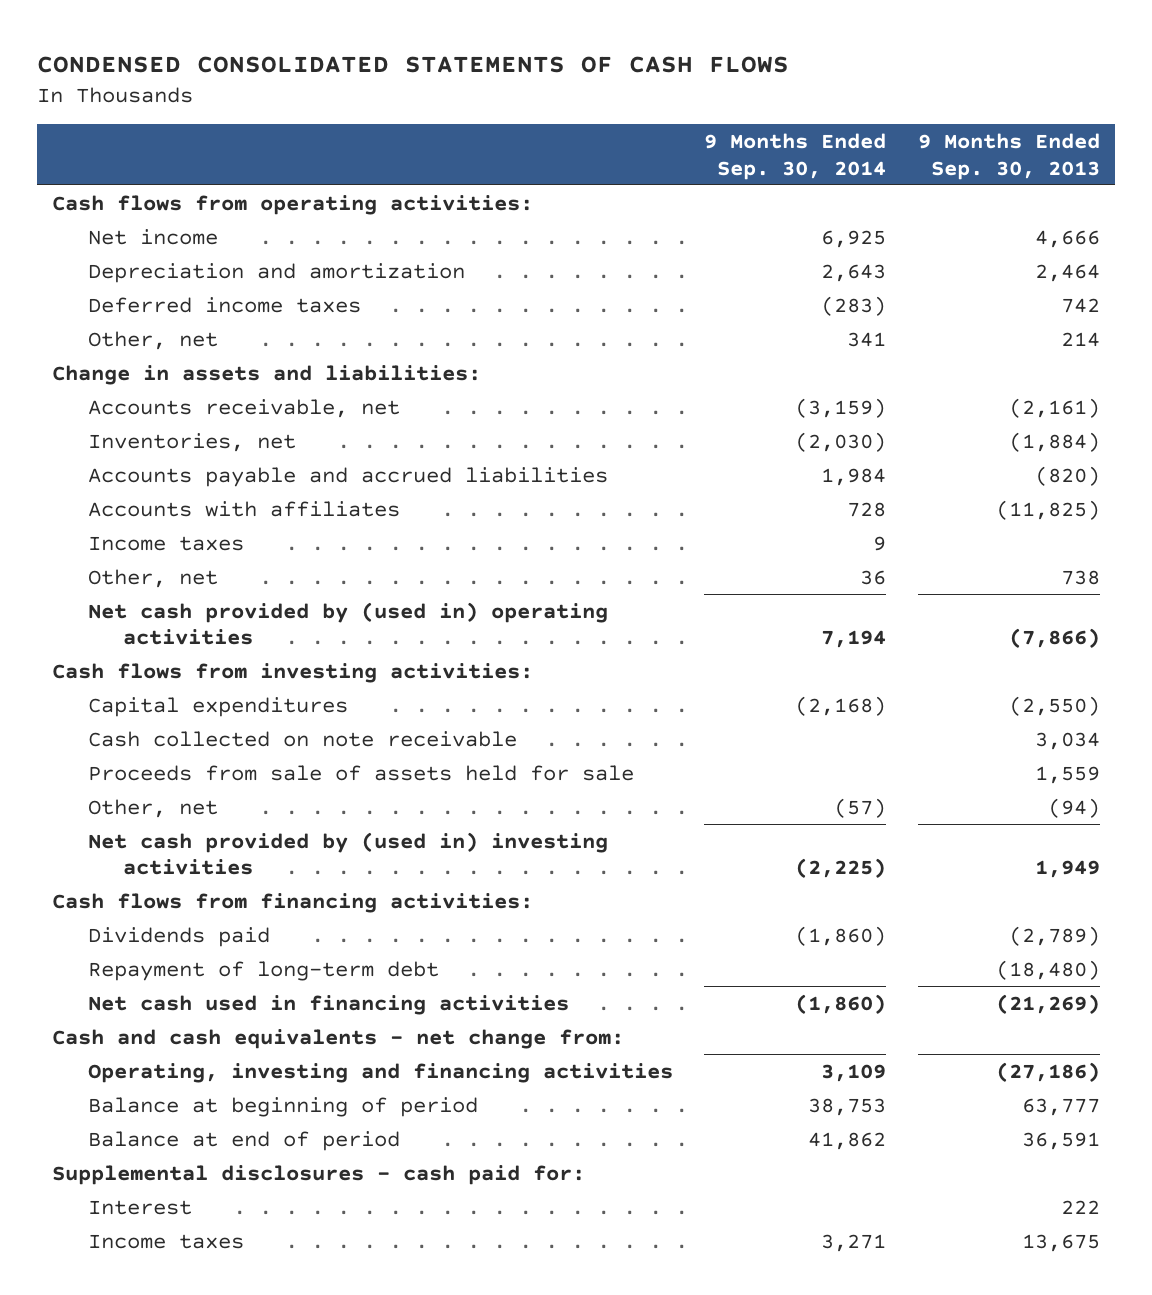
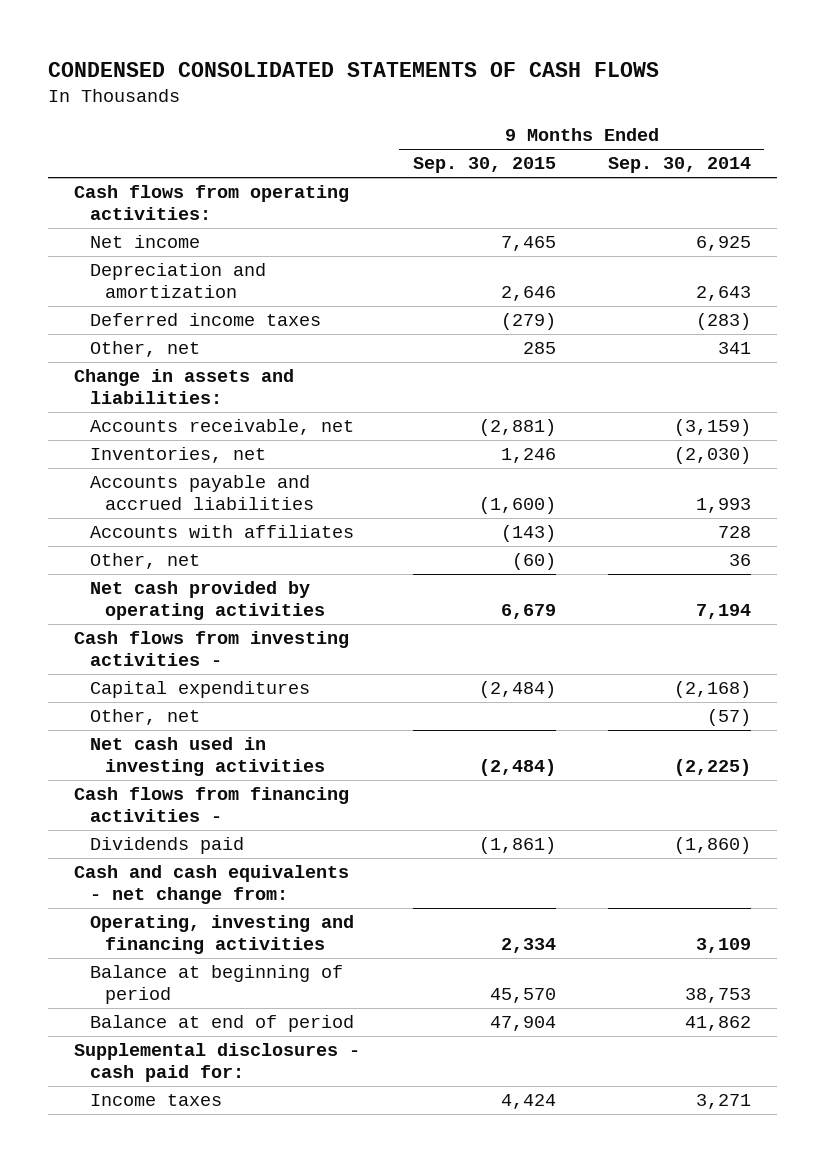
[917,132,1100,180] 9 Months Ended Sep. 30, 2013 -> none
none -> [412,157,556,174] Sep. 30, 2015
[821,467,887,486] 1,984 -> [696,498,752,514] 1,993
[87,535,244,551] Income taxes -> none
[87,601,608,646] Net cash provided by (used in) operating activities -> [89,581,325,621] Net cash provided by operating activities
[52,662,534,683] Cash flows from investing activities: -> [74,631,350,667] Cash flows from investing activities -
[87,730,517,747] Cash collected on note receivable -> none
[87,764,634,781] Proceeds from sale of assets held for sale -> none
[87,831,608,876] Net cash provided by (used in) investing activities -> [89,737,325,777] Net cash used in investing activities
[52,892,534,913] Cash flows from financing activities: -> [74,787,350,823] Cash flows from financing activities -
[87,960,439,981] Repayment of long-term debt -> none
[87,994,569,1015] Net cash used in financing activities -> none
[87,1199,192,1215] Interest -> none

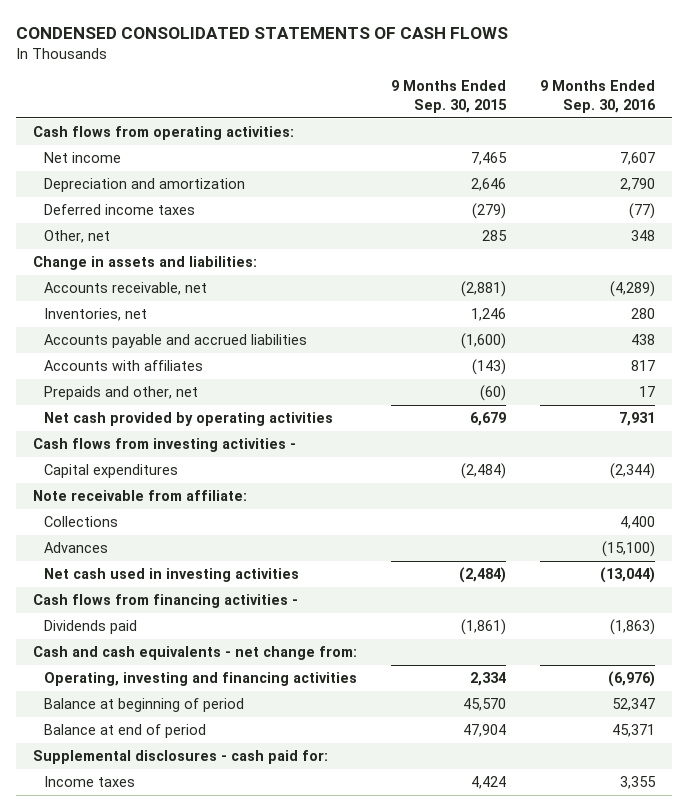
[608,157,752,174] Sep. 30, 2014 -> none
none -> [539,80,656,113] 9 Months Ended Sep. 30, 2016
[89,553,200,570] Other, net -> [43,386,198,401] Prepaids and other, net
[89,709,200,726] Other, net -> none
none -> [33,490,248,502] Note receivable from affiliate:
none -> [43,516,118,528] Collections
none -> [43,542,108,554] Advances

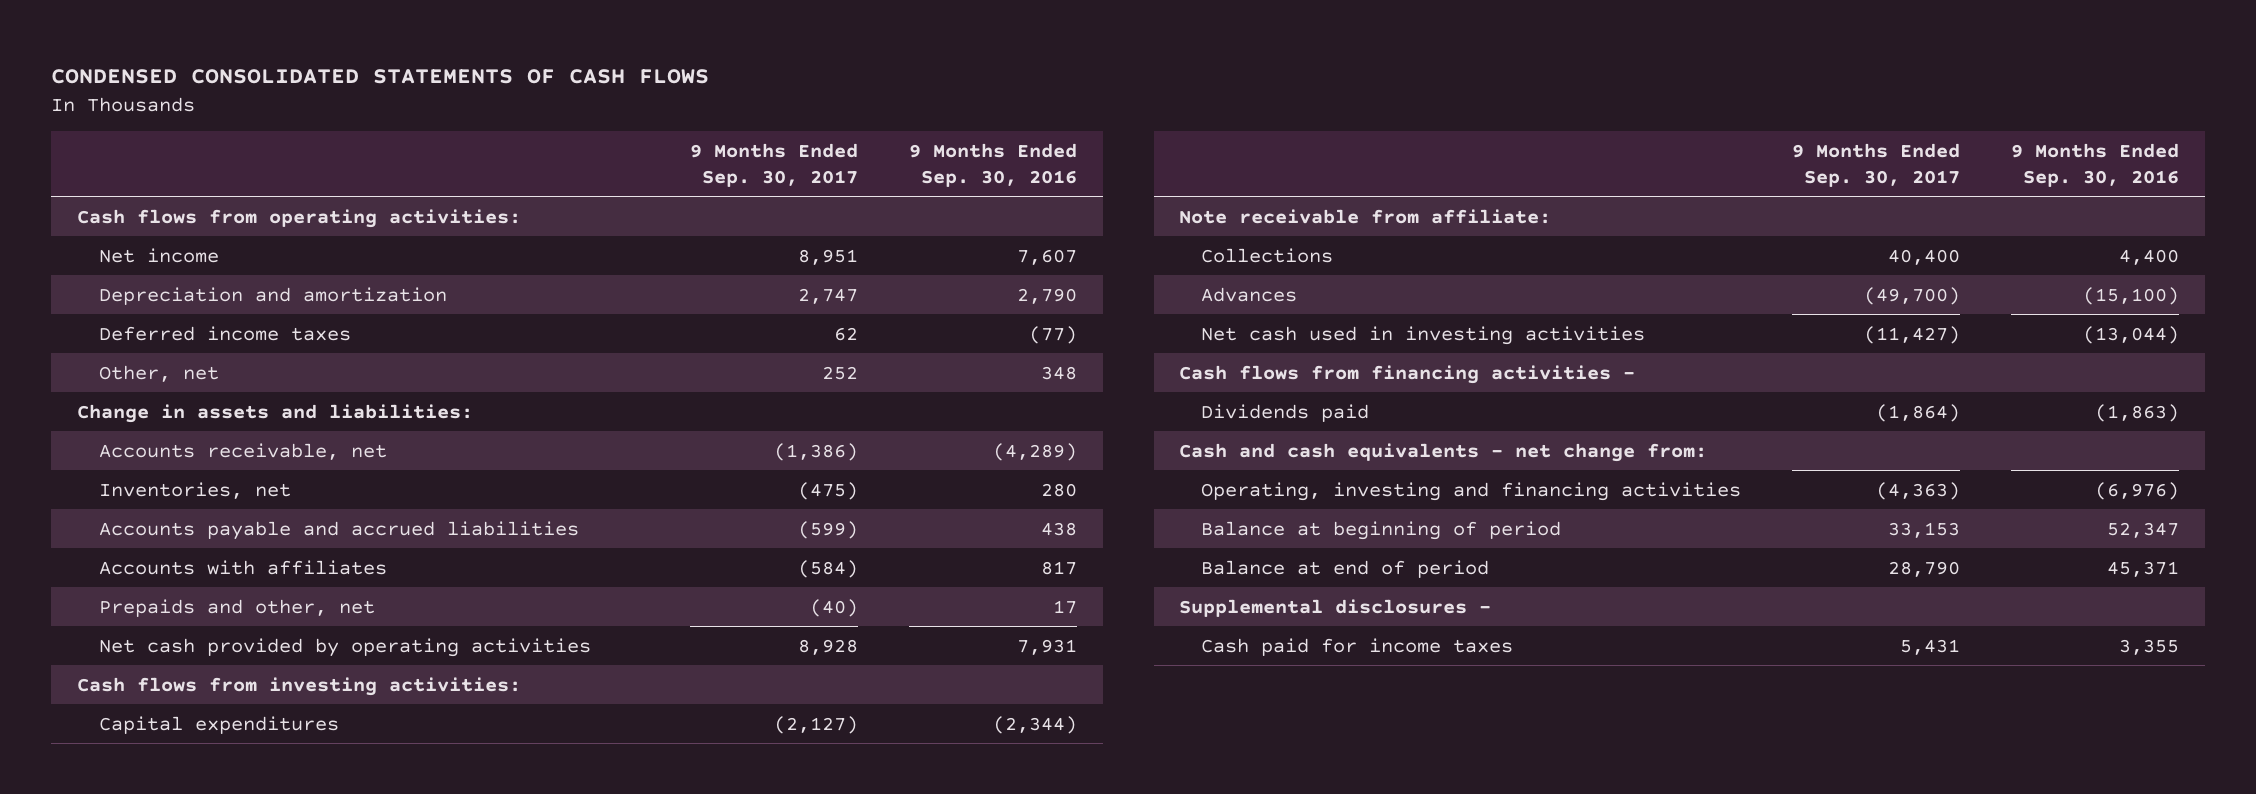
[391,80,508,113] 9 Months Ended Sep. 30, 2015 -> none
none -> [689,142,858,187] 9 Months Ended Sep. 30, 2017
[33,438,297,453] Cash flows from investing activities - -> [77,676,522,696] Cash flows from investing activities:
[33,750,329,765] Supplemental disclosures - cash paid for: -> [1179,598,1492,617] Supplemental disclosures -
[43,776,135,788] Income taxes -> [1201,637,1514,656] Cash paid for income taxes

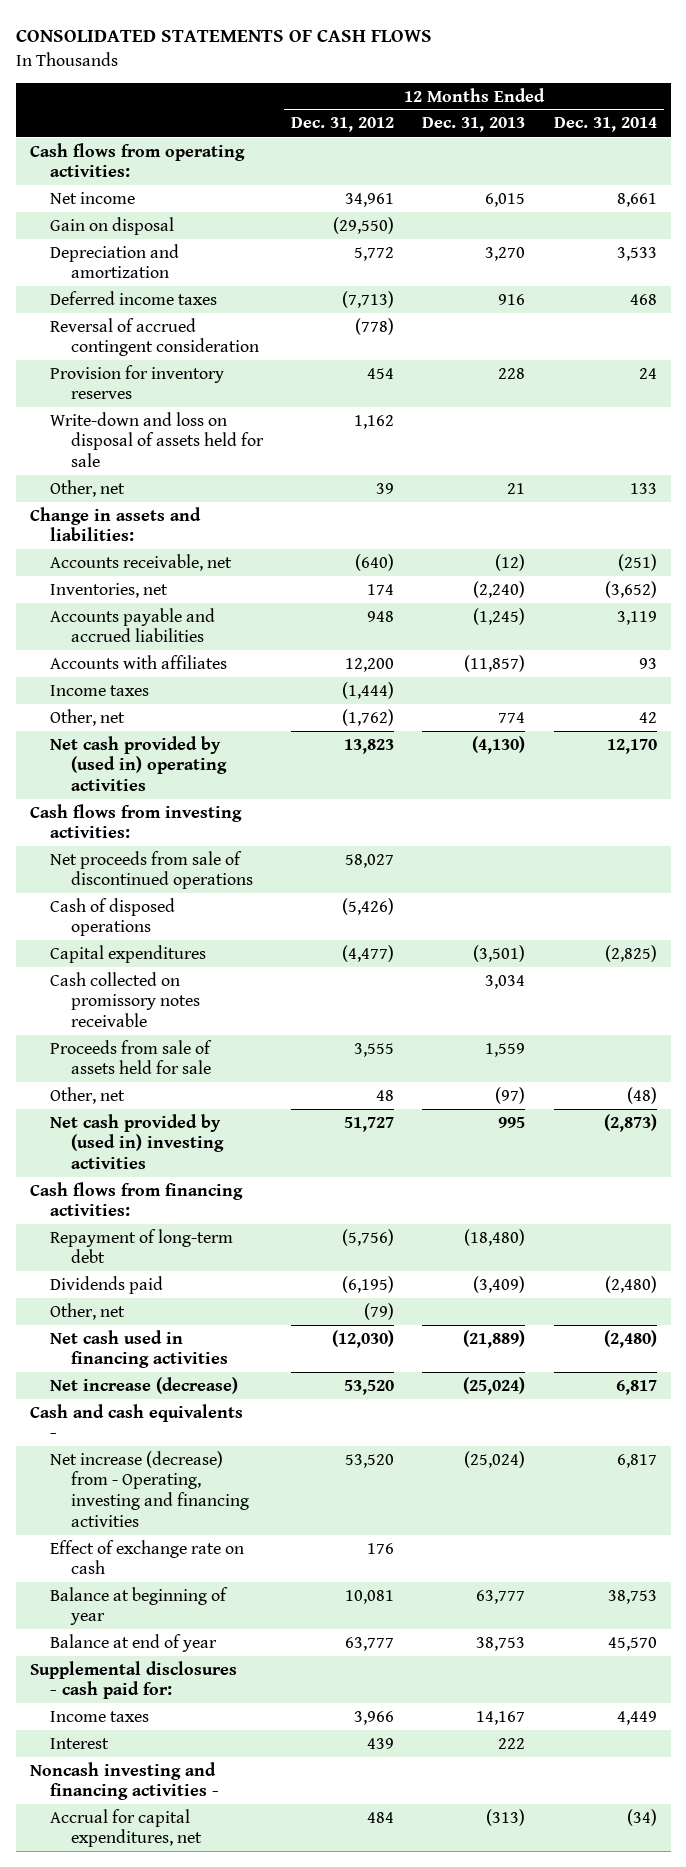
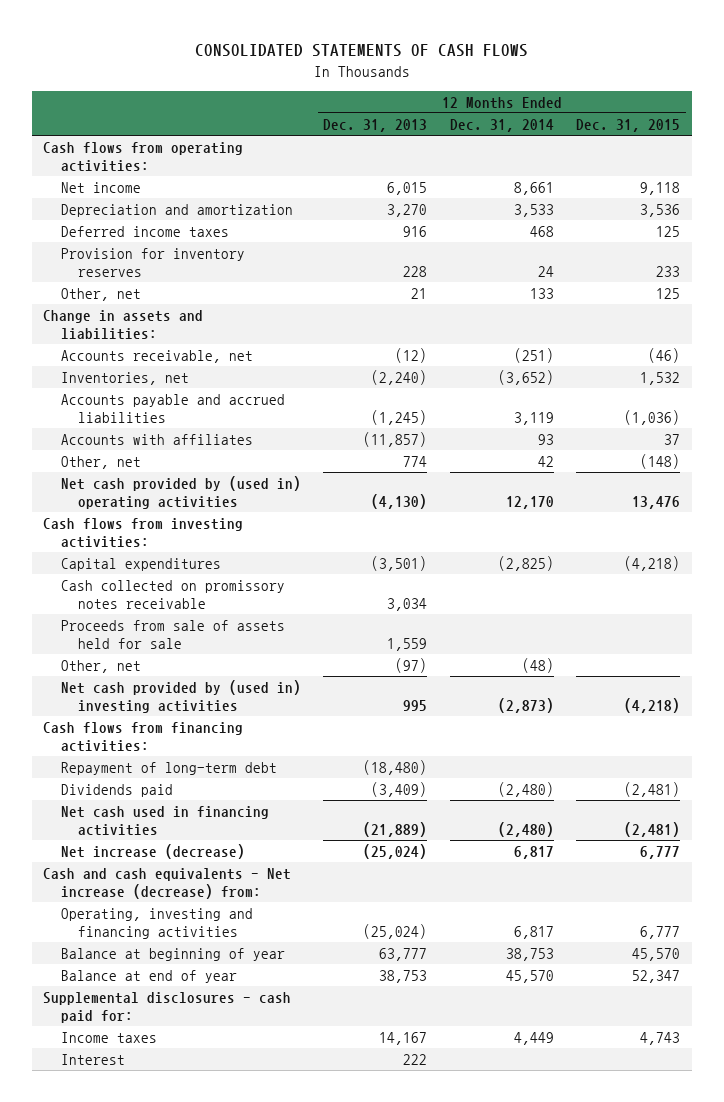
[291,117,395,133] Dec. 31, 2012 -> none
none -> [576,118,681,132] Dec. 31, 2015
[50,216,175,235] Gain on disposal -> none
[50,317,260,357] Reversal of accrued contingent consideration -> none
[50,411,265,467] Write-down and loss on disposal of assets held for sale -> none
[50,684,150,696] Income taxes -> none
[50,850,254,890] Net proceeds from sale of discontinued operations -> none
[50,897,176,937] Cash of disposed operations -> none
[50,1302,126,1320] Other, net -> none
[50,1539,245,1575] Effect of exchange rate on cash -> none
[29,1403,243,1439] Cash and cash equivalents - -> [43,867,292,899] Cash and cash equivalents - Net increase (decrease) from:
[50,1450,250,1527] Net increase (decrease) from - Operating, investing and financing activities -> [60,907,253,939] Operating, investing and financing activities
[29,1761,220,1801] Noncash investing and financing activities - -> none
[50,1808,203,1848] Accrual for capital expenditures, net -> none

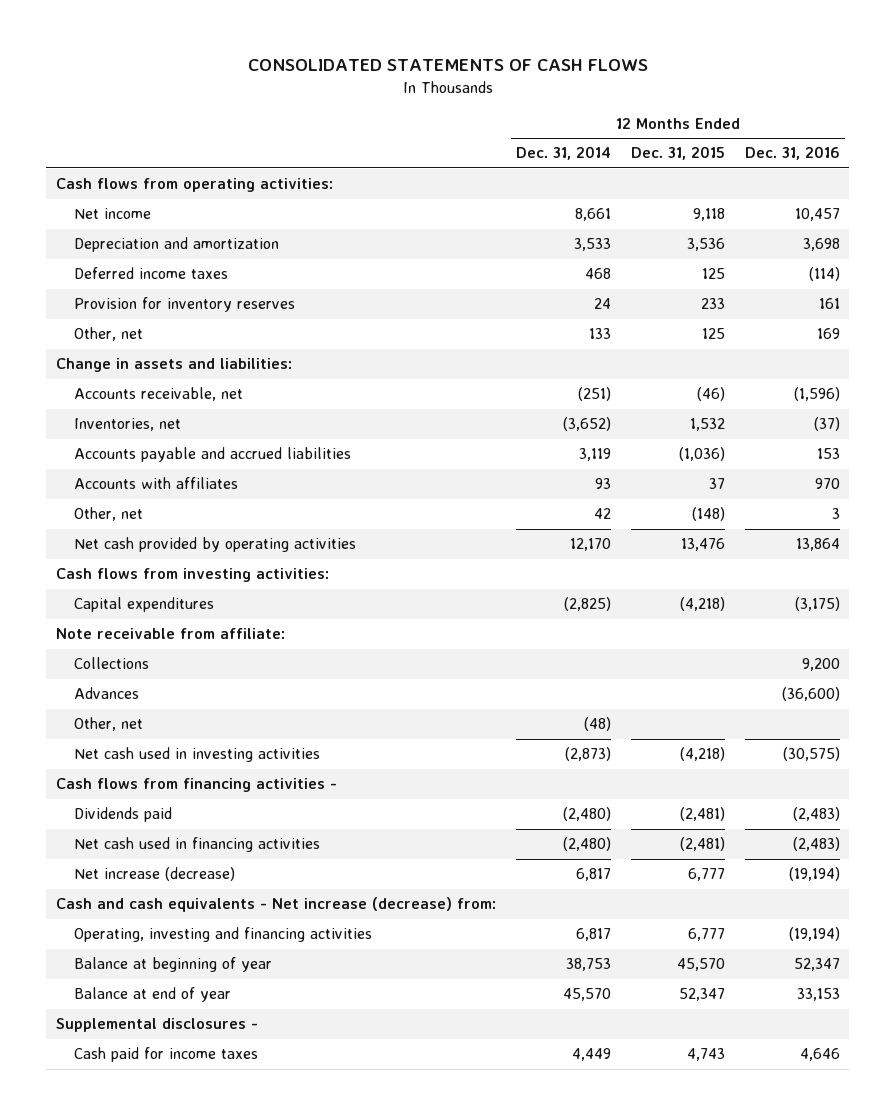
[323,118,428,132] Dec. 31, 2013 -> none
none -> [744,146,840,161] Dec. 31, 2016
[60,475,301,509] Net cash provided by (used in) operating activities -> [74,537,357,553] Net cash provided by operating activities
[60,579,285,609] Cash collected on promissory notes receivable -> none
[60,619,285,649] Proceeds from sale of assets held for sale -> none
none -> [55,628,285,640] Note receivable from affiliate:
none -> [74,657,150,670] Collections
none -> [74,687,140,700] Advances
[60,761,277,775] Repayment of long-term debt -> none
[60,679,301,713] Net cash provided by (used in) investing activities -> [74,747,321,763] Net cash used in investing activities
[43,721,244,752] Cash flows from financing activities: -> [55,778,337,793] Cash flows from financing activities -
[60,1053,125,1065] Interest -> none
[43,991,292,1023] Supplemental disclosures - cash paid for: -> [55,1018,258,1033] Supplemental disclosures -
[60,1031,157,1043] Income taxes -> [74,1047,259,1063] Cash paid for income taxes

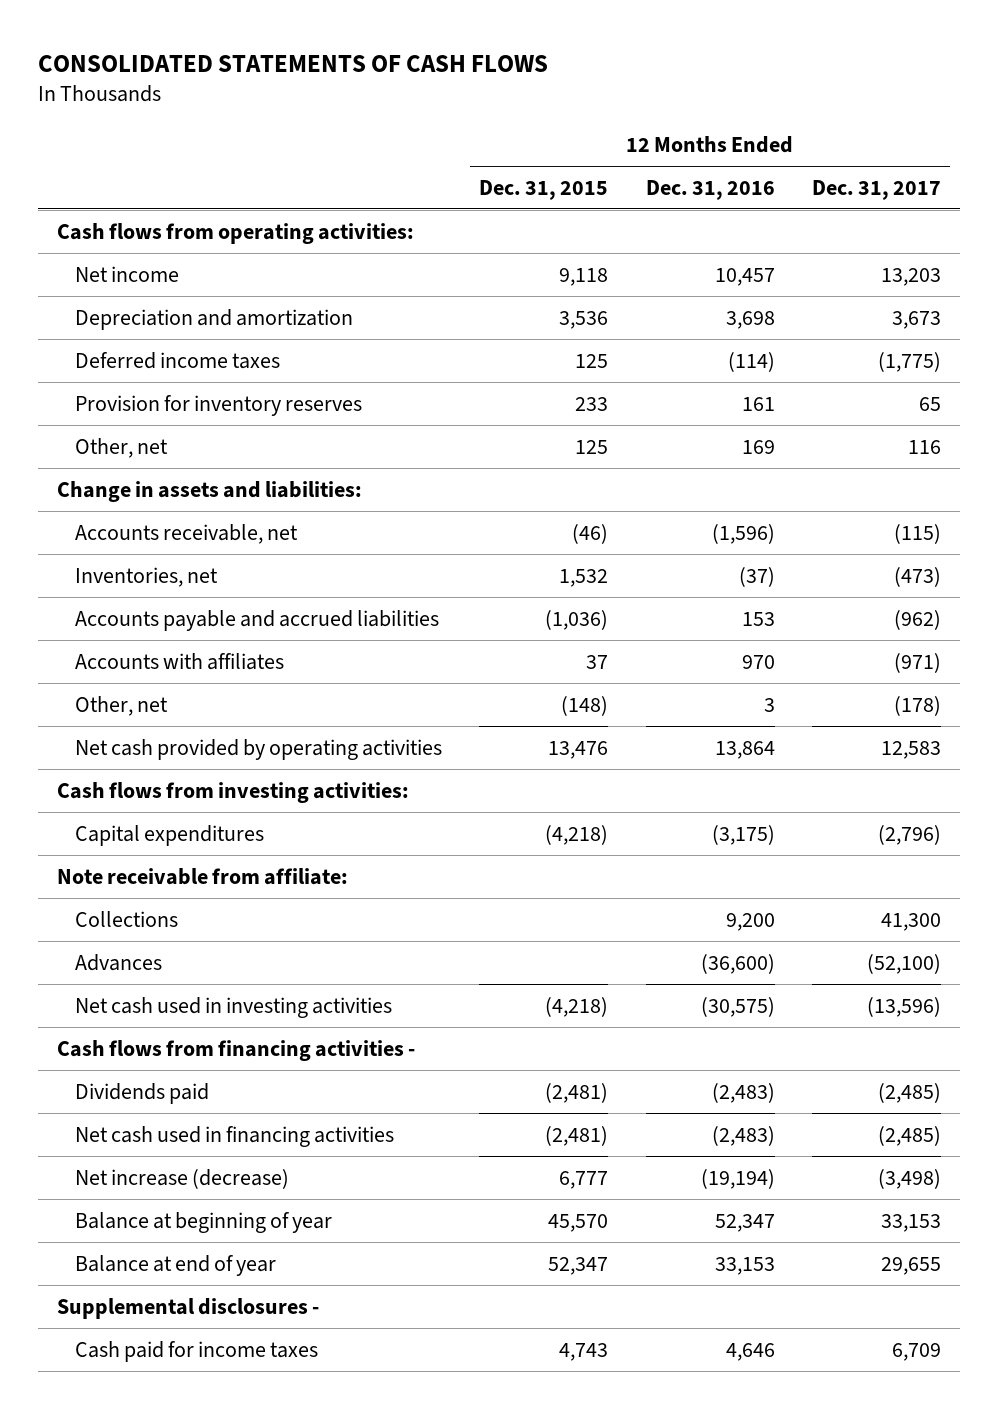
[515,146,611,161] Dec. 31, 2014 -> none
none -> [812,179,942,200] Dec. 31, 2017
[74,717,144,732] Other, net -> none
[55,897,496,913] Cash and cash equivalents - Net increase (decrease) from: -> none
[74,927,373,943] Operating, investing and financing activities -> none

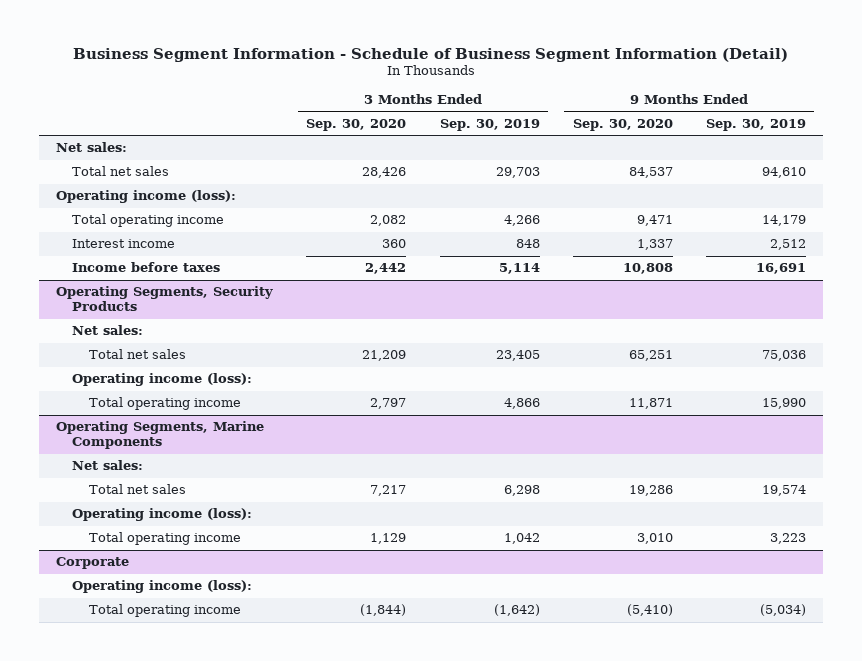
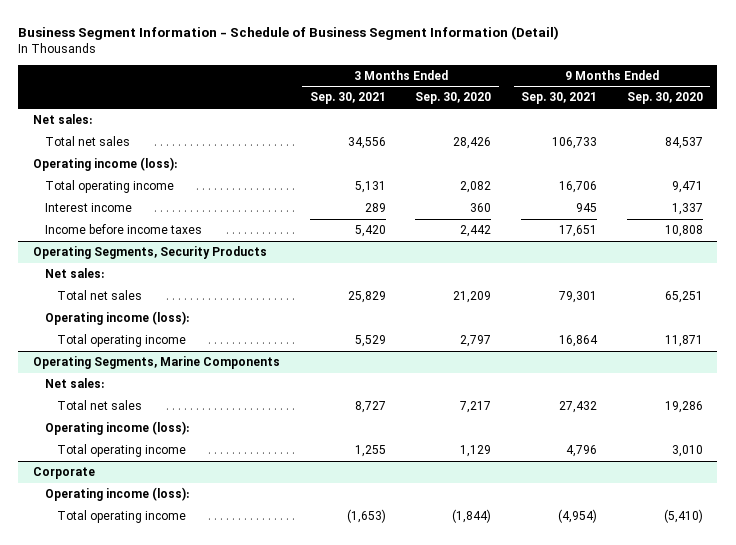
[439,118,540,131] Sep. 30, 2019 -> none
[705,118,806,131] Sep. 30, 2019 -> none
none -> [309,92,386,105] Sep. 30, 2021
none -> [520,92,597,105] Sep. 30, 2021
[72,262,221,273] Income before taxes -> [45,224,203,235] Income before income taxes

